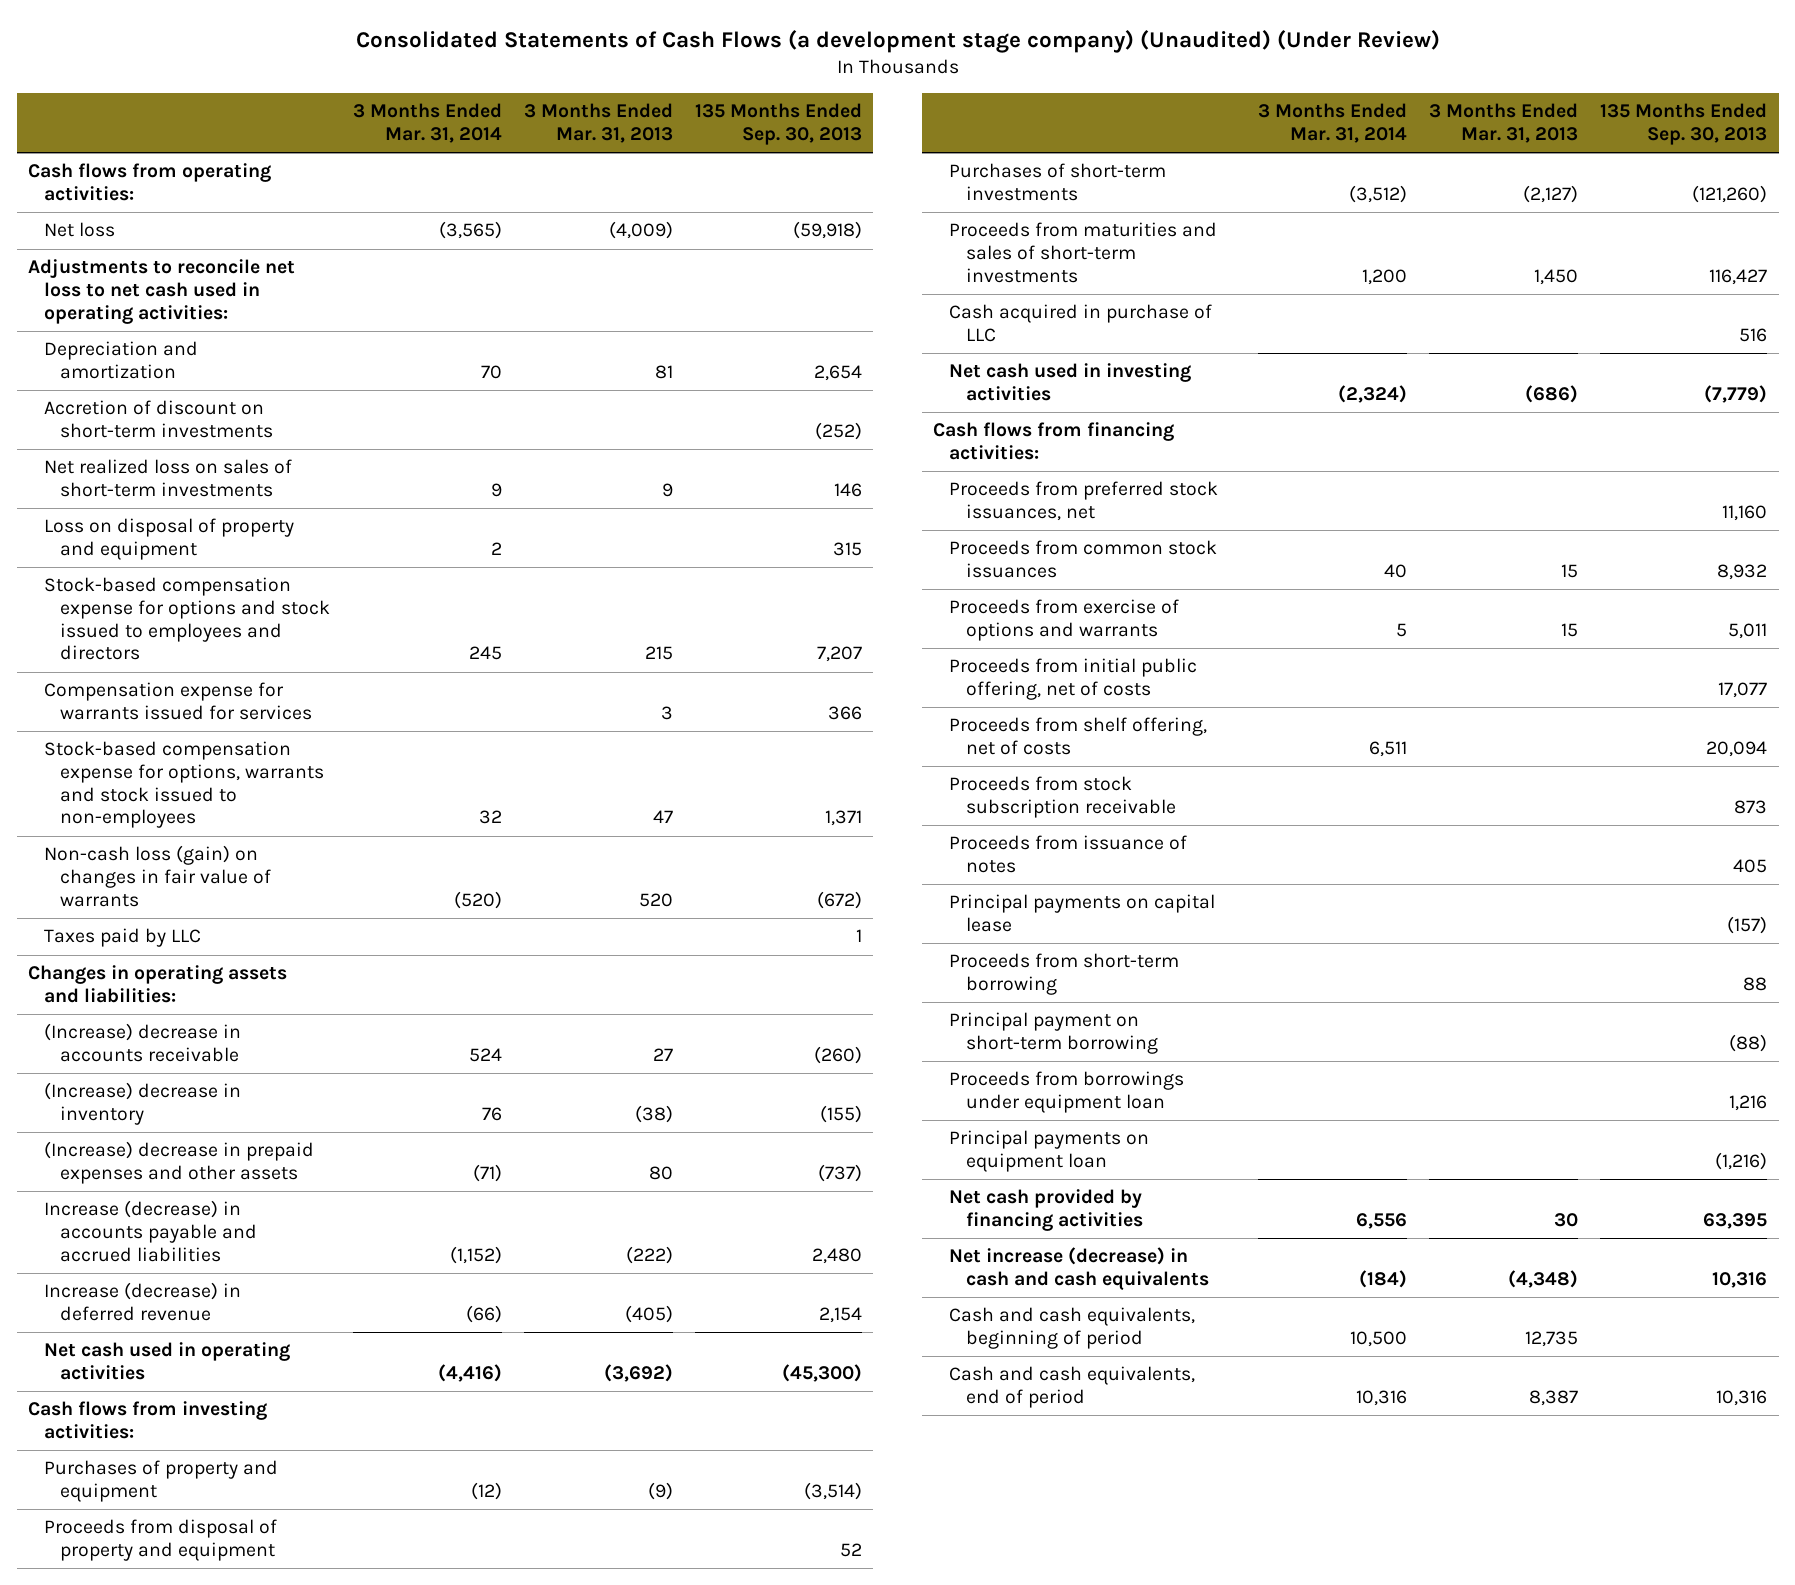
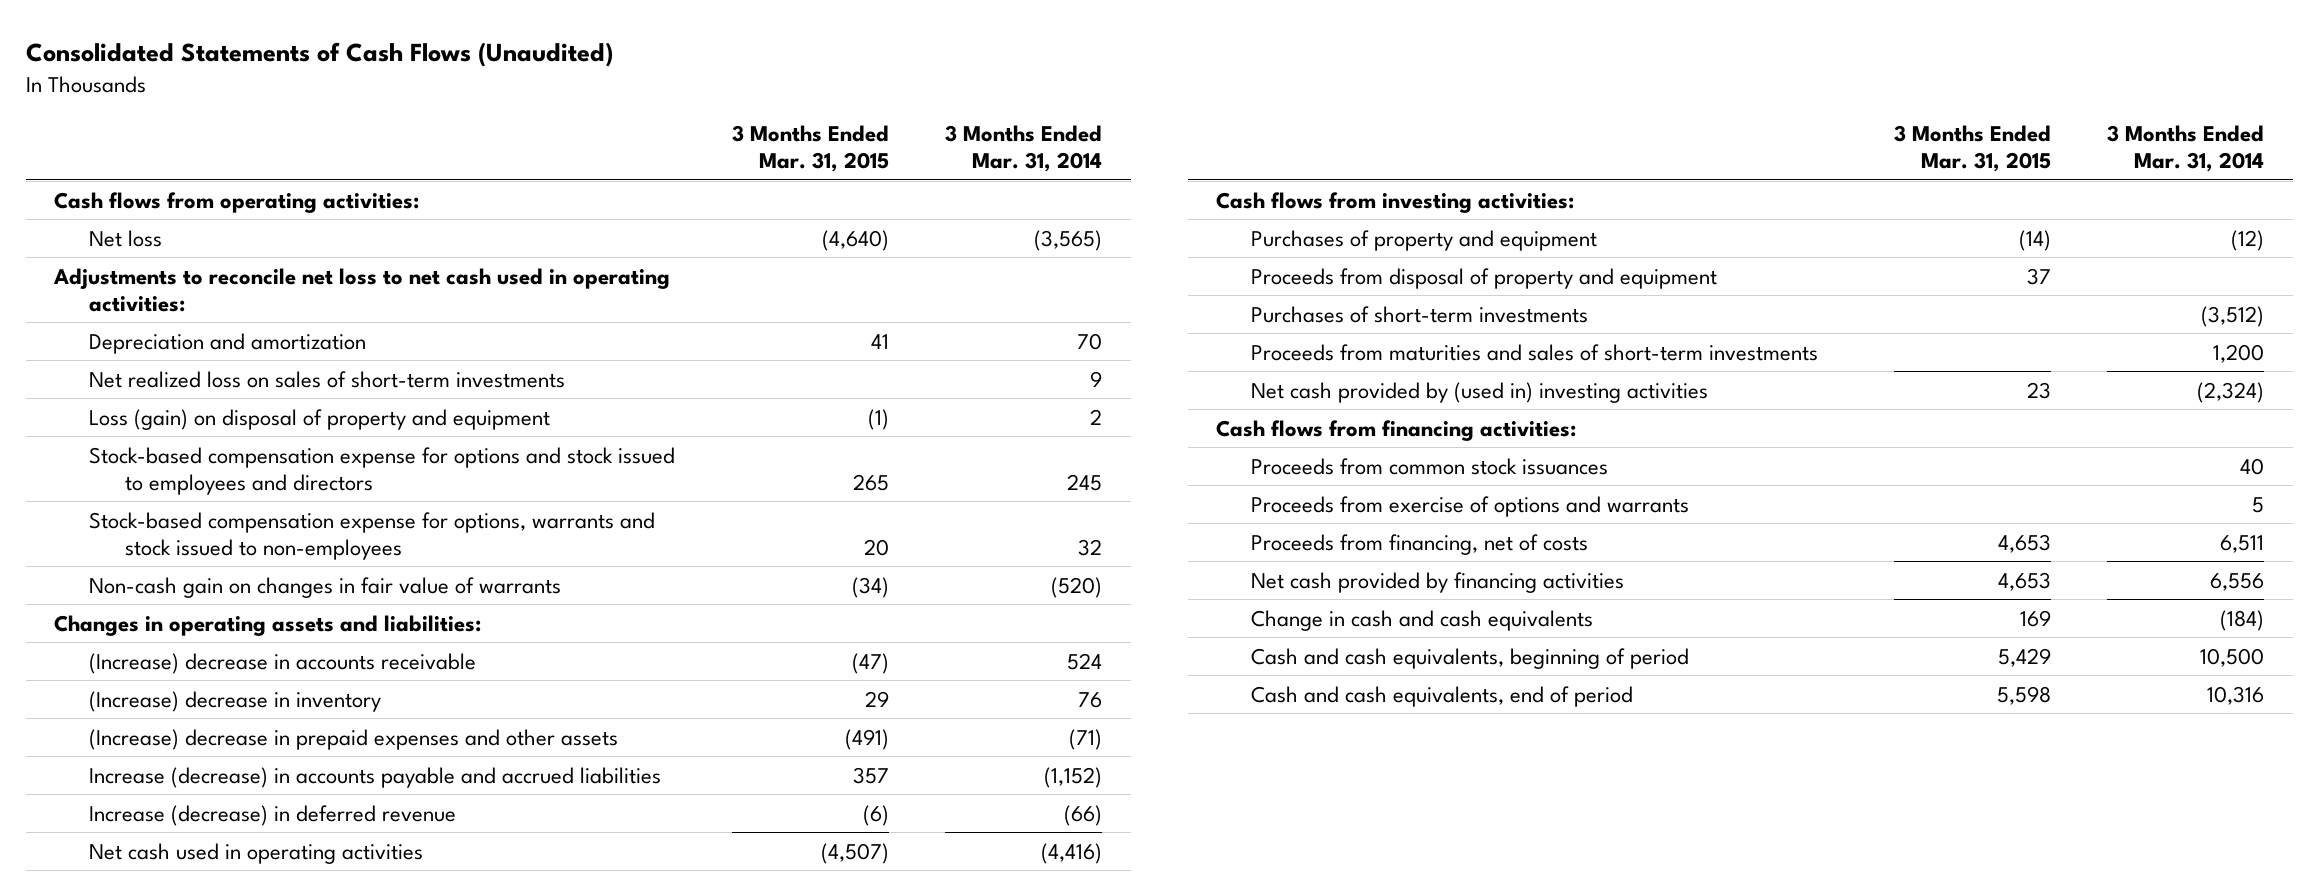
[355,30,1440,54] Consolidated Statements of Cash Flows (a development stage company) (Unaudited) (Under Review) -> [25,41,613,67] Consolidated Statements of Cash Flows (Unaudited)
[523,103,673,144] 3 Months Ended Mar. 31, 2013 -> none
[695,103,863,146] 135 Months Ended Sep. 30, 2013 -> none
none -> [731,124,889,173] 3 Months Ended Mar. 31, 2015
[44,400,274,439] Accretion of discount on short-term investments -> none
[44,518,295,561] Loss on disposal of property and equipment -> [89,408,551,430] Loss (gain) on disposal of property and equipment
[44,682,313,721] Compensation expense for warrants issued for services -> none
[44,928,202,948] Taxes paid by LLC -> none
[44,845,272,907] Non-cash loss (gain) on changes in fair value of warrants -> [89,576,562,598] Non-cash gain on changes in fair value of warrants
[949,304,1213,343] Cash acquired in purchase of LLC -> none
[949,363,1192,402] Net cash used in investing activities -> [1251,381,1709,403] Net cash provided by (used in) investing activities
[949,481,1219,522] Proceeds from preferred stock issuances, net -> none
[949,658,1198,701] Proceeds from initial public offering, net of costs -> none
[949,776,1176,819] Proceeds from stock subscription receivable -> none
[949,835,1188,874] Proceeds from issuance of notes -> none
[949,894,1216,933] Principal payments on capital lease -> none
[949,953,1180,996] Proceeds from short-term borrowing -> none
[949,1012,1158,1055] Principal payment on short-term borrowing -> none
[949,1071,1185,1114] Proceeds from borrowings under equipment loan -> none
[949,1130,1150,1173] Principal payments on equipment loan -> none
[949,717,1208,756] Proceeds from shelf offering, net of costs -> [1251,533,1589,555] Proceeds from financing, net of costs
[949,1247,1209,1291] Net increase (decrease) in cash and cash equivalents -> [1251,609,1594,631] Change in cash and cash equivalents

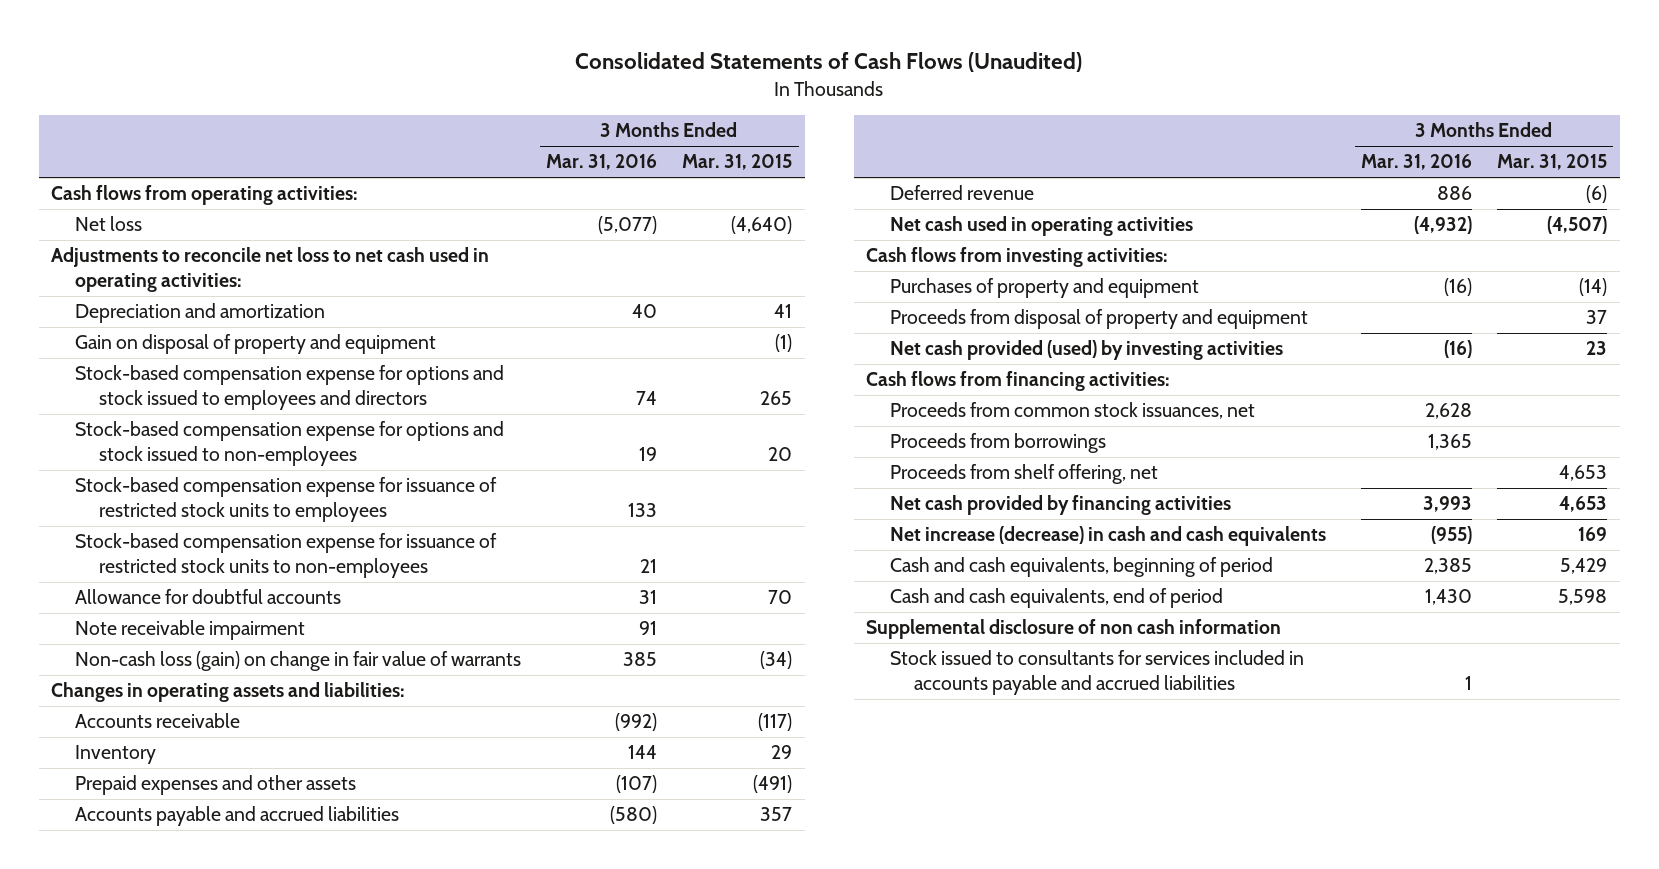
[945,124,1103,173] 3 Months Ended Mar. 31, 2014 -> none
none -> [546,154,658,171] Mar. 31, 2016
[89,370,566,388] Net realized loss on sales of short-term investments -> none
[89,408,551,430] Loss (gain) on disposal of property and equipment -> [75,334,437,355] Gain on disposal of property and equipment
[89,511,656,560] Stock-based compensation expense for options, warrants and stock issued to non-employees -> [75,421,505,467] Stock-based compensation expense for options and stock issued to non-employees
none -> [75,477,498,523] Stock-based compensation expense for issuance of restricted stock units to employees
none -> [75,533,498,579] Stock-based compensation expense for issuance of restricted stock units to non-employees
none -> [75,589,342,605] Allowance for doubtful accounts
none -> [75,620,306,641] Note receivable impairment
[89,576,562,598] Non-cash gain on changes in fair value of warrants -> [75,651,522,672] Non-cash loss (gain) on change in fair value of warrants
[89,652,477,674] (Increase) decrease in accounts receivable -> [75,713,241,729] Accounts receivable
[851,652,889,674] (47) -> [758,713,793,732] (117)
[89,690,382,712] (Increase) decrease in inventory -> [75,745,157,765] Inventory
[89,728,619,750] (Increase) decrease in prepaid expenses and other assets -> [75,775,357,796] Prepaid expenses and other assets
[89,766,662,788] Increase (decrease) in accounts payable and accrued liabilities -> [75,806,400,827] Accounts payable and accrued liabilities
[89,804,457,826] Increase (decrease) in deferred revenue -> [890,185,1035,201] Deferred revenue
[1251,305,1589,323] Purchases of short-term investments -> none
[1251,343,1819,361] Proceeds from maturities and sales of short-term investments -> none
[1251,381,1709,403] Net cash provided by (used in) investing activities -> [890,340,1284,361] Net cash provided (used) by investing activities
[1251,495,1690,517] Proceeds from exercise of options and warrants -> none
[1251,457,1609,475] Proceeds from common stock issuances -> [890,402,1256,420] Proceeds from common stock issuances, net
none -> [890,433,1107,454] Proceeds from borrowings
[1251,533,1589,555] Proceeds from financing, net of costs -> [890,464,1159,485] Proceeds from shelf offering, net
[1251,609,1594,631] Change in cash and cash equivalents -> [890,526,1327,547] Net increase (decrease) in cash and cash equivalents
none -> [866,619,1282,640] Supplemental disclosure of non cash information
none -> [890,650,1305,696] Stock issued to consultants for services included in accounts payable and accrued liabilities

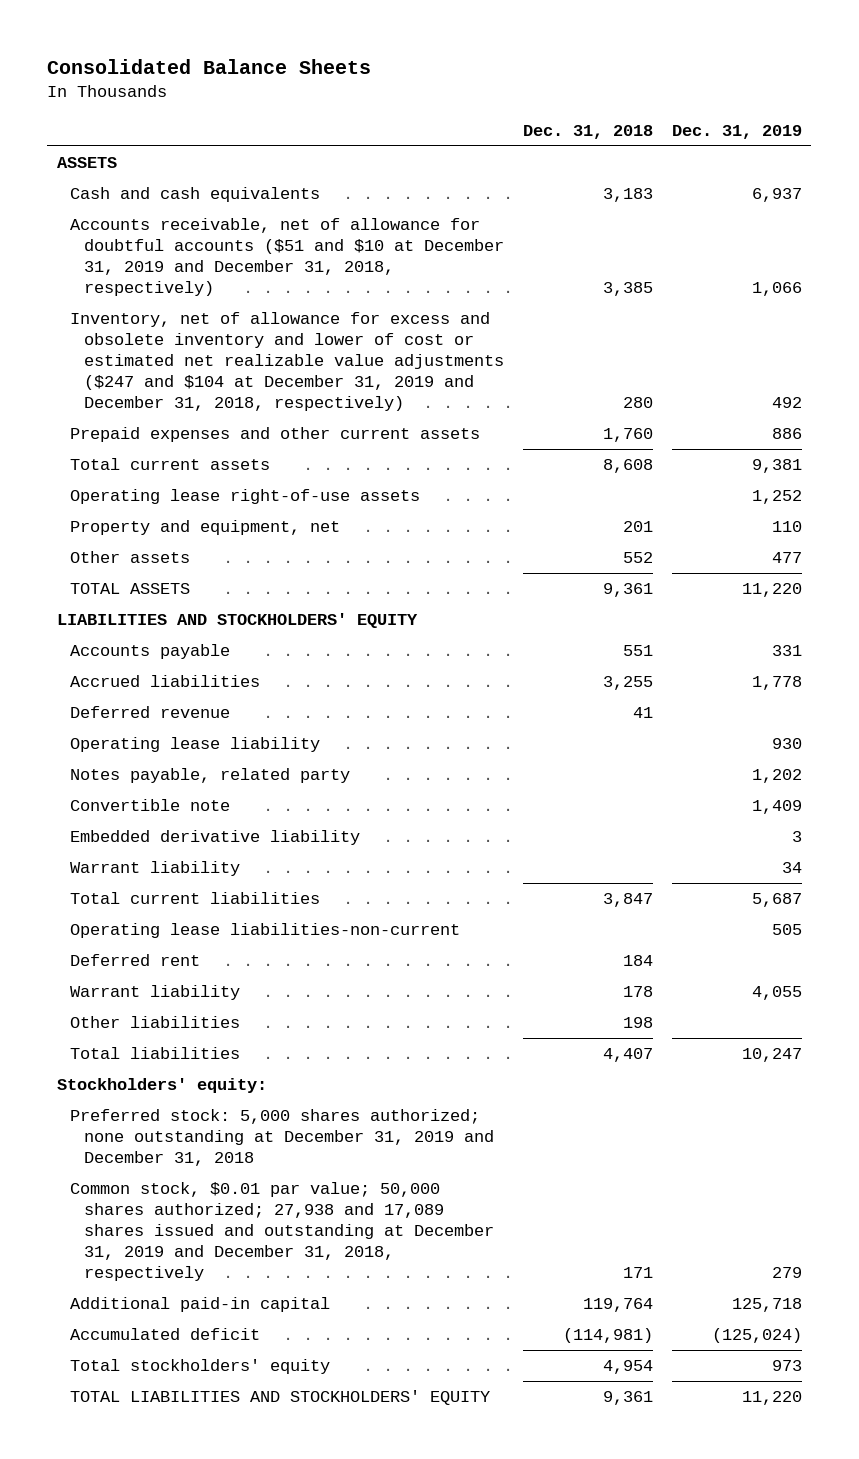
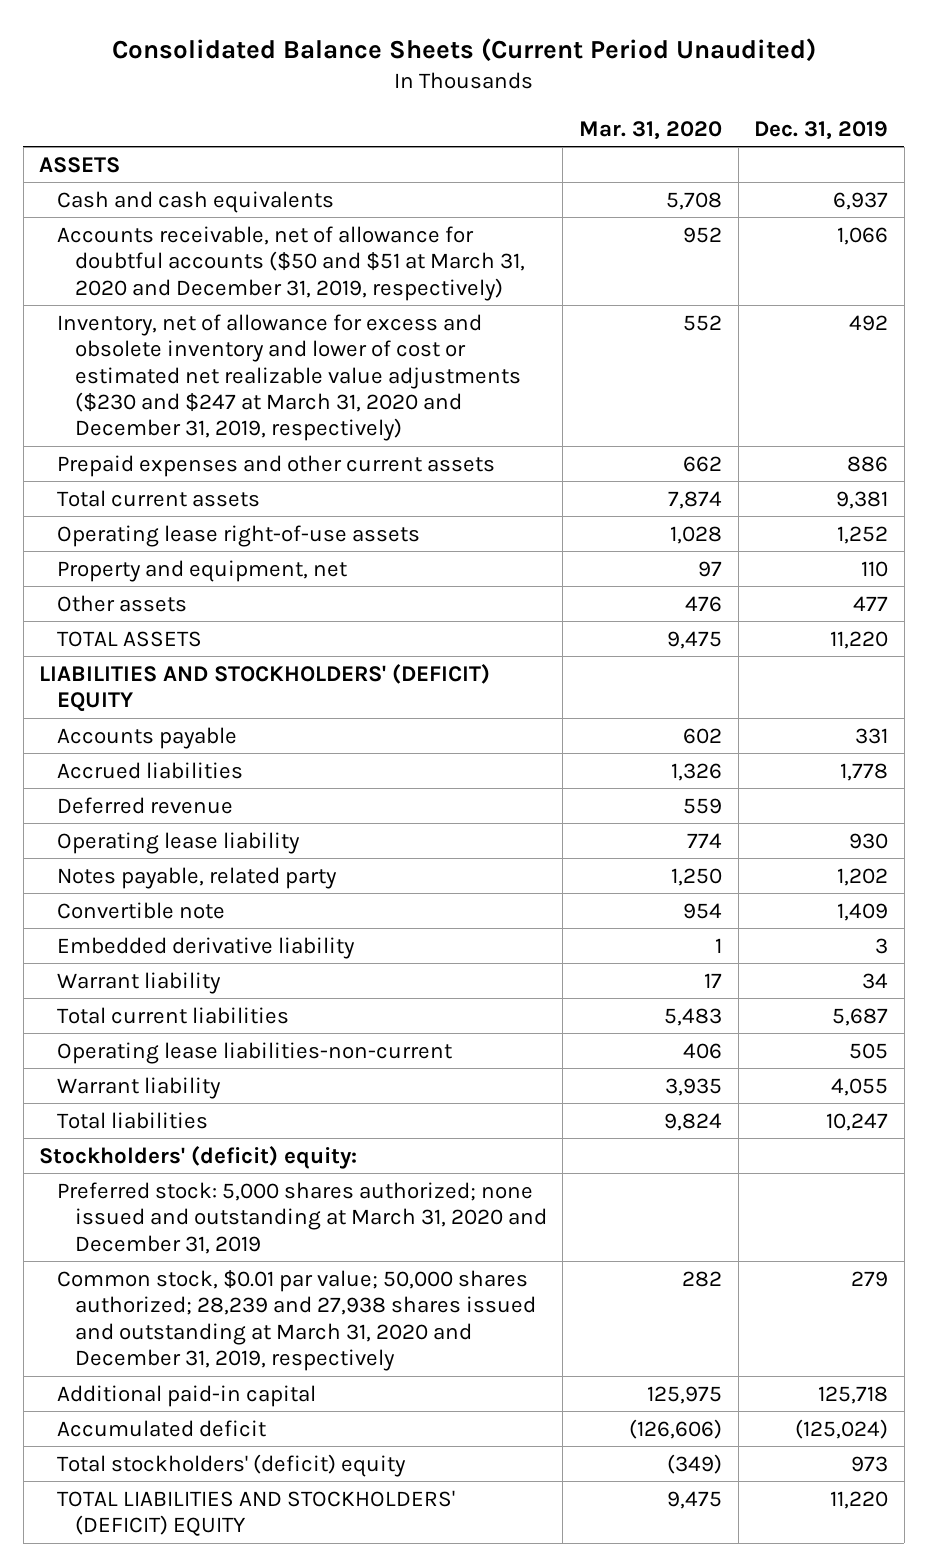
[47,59,372,75] Consolidated Balance Sheets -> [111,38,816,63] Consolidated Balance Sheets (Current Period Unaudited)
[522,124,653,139] Dec. 31, 2018 -> none
none -> [578,120,722,140] Mar. 31, 2020
[70,218,504,297] Accounts receivable, net of allowance for doubtful accounts ($51 and $10 at December 31, 2019 and December 31, 2018, respectively) -> [56,225,525,301] Accounts receivable, net of allowance for doubtful accounts ($50 and $51 at March 31, 2020 and December 31, 2019, respectively)
[70,312,504,412] Inventory, net of allowance for excess and obsolete inventory and lower of cost or estimated net realizable value adjustments ($247 and $104 at December 31, 2019 and December 31, 2018, respectively) -> [56,313,521,442] Inventory, net of allowance for excess and obsolete inventory and lower of cost or estimated net realizable value adjustments ($230 and $247 at March 31, 2020 and December 31, 2019, respectively)
[56,613,418,629] LIABILITIES AND STOCKHOLDERS' EQUITY -> [39,663,491,713] LIABILITIES AND STOCKHOLDERS' (DEFICIT) EQUITY
[70,954,201,967] Deferred rent -> none
[70,1016,241,1029] Other liabilities -> none
[56,1078,267,1094] Stockholders' equity: -> [39,1145,358,1169] Stockholders' (deficit) equity:
[70,1109,494,1167] Preferred stock: 5,000 shares authorized; none outstanding at December 31, 2019 and December 31, 2018 -> [56,1181,547,1254] Preferred stock: 5,000 shares authorized; none issued and outstanding at March 31, 2020 and December 31, 2019
[70,1182,494,1282] Common stock, $0.01 par value; 50,000 shares authorized; 27,938 and 17,089 shares issued and outstanding at December 31, 2019 and December 31, 2018, respectively -> [56,1269,536,1372] Common stock, $0.01 par value; 50,000 shares authorized; 28,239 and 27,938 shares issued and outstanding at March 31, 2020 and December 31, 2019, respectively
[70,1359,331,1375] Total stockholders' equity -> [56,1453,406,1477] Total stockholders' (deficit) equity
[70,1390,491,1406] TOTAL LIABILITIES AND STOCKHOLDERS' EQUITY -> [56,1489,455,1537] TOTAL LIABILITIES AND STOCKHOLDERS' (DEFICIT) EQUITY

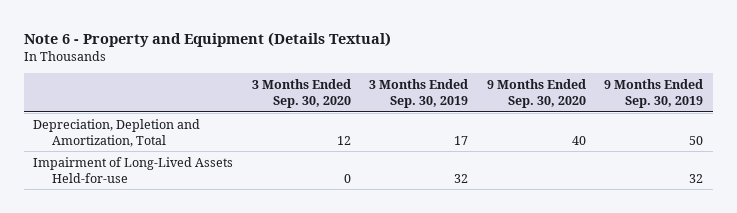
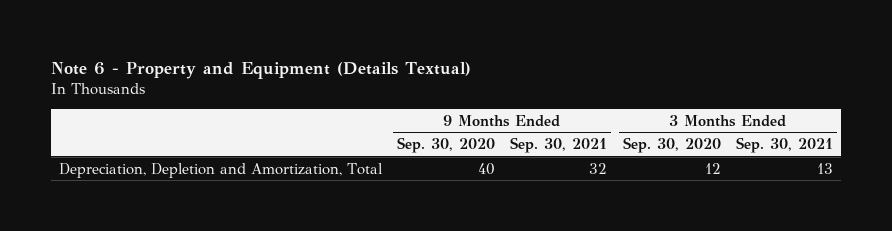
[369,79,469,109] 3 Months Ended Sep. 30, 2019 -> none
[604,79,704,109] 9 Months Ended Sep. 30, 2019 -> none
none -> [510,137,608,154] Sep. 30, 2021
none -> [736,137,834,154] Sep. 30, 2021
[33,156,234,183] Impairment of Long-Lived Assets Held-for-use -> none

